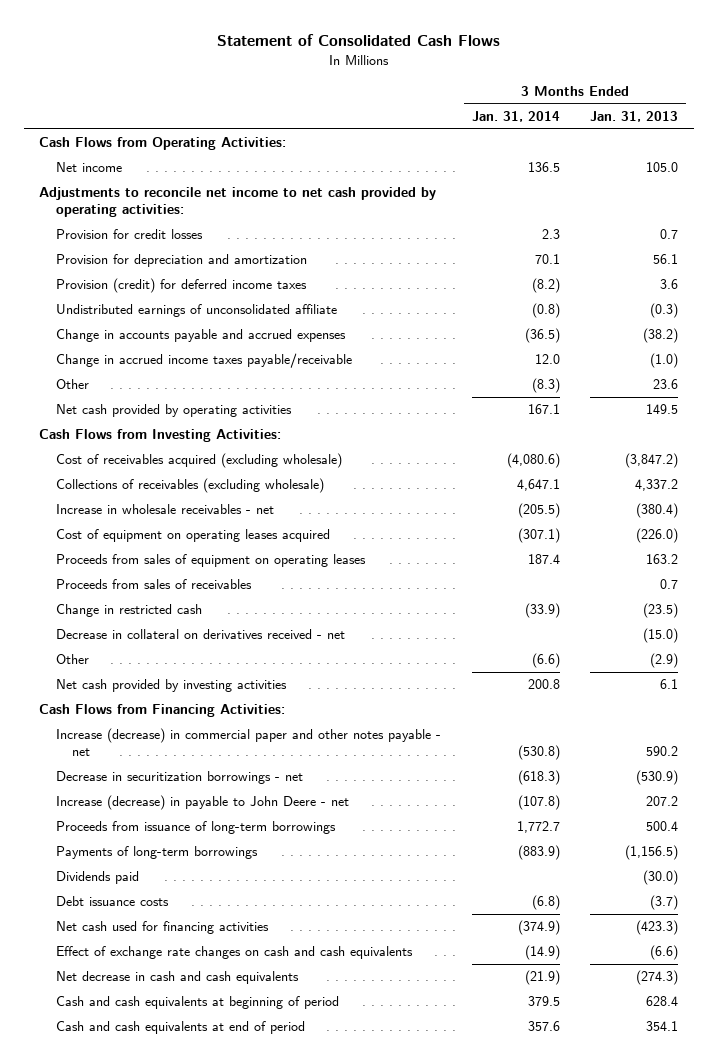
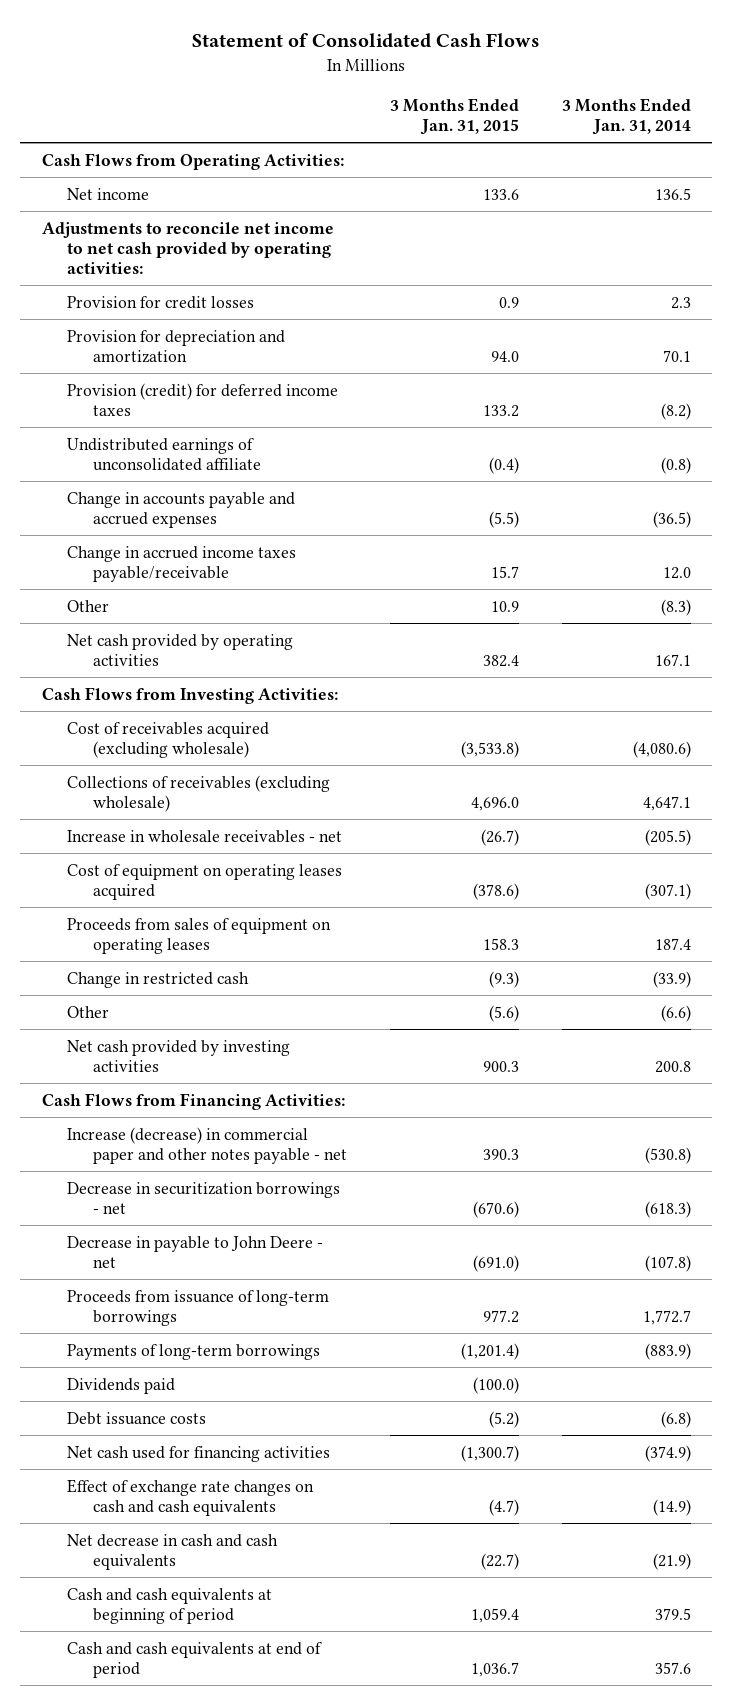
[590,111,679,123] Jan. 31, 2013 -> none
none -> [389,97,519,136] 3 Months Ended Jan. 31, 2015
[55,579,252,590] Proceeds from sales of receivables -> none
[55,629,345,640] Decrease in collateral on derivatives received - net -> none
[55,795,349,811] Increase (decrease) in payable to John Deere - net -> [67,1235,324,1268] Decrease in payable to John Deere - net

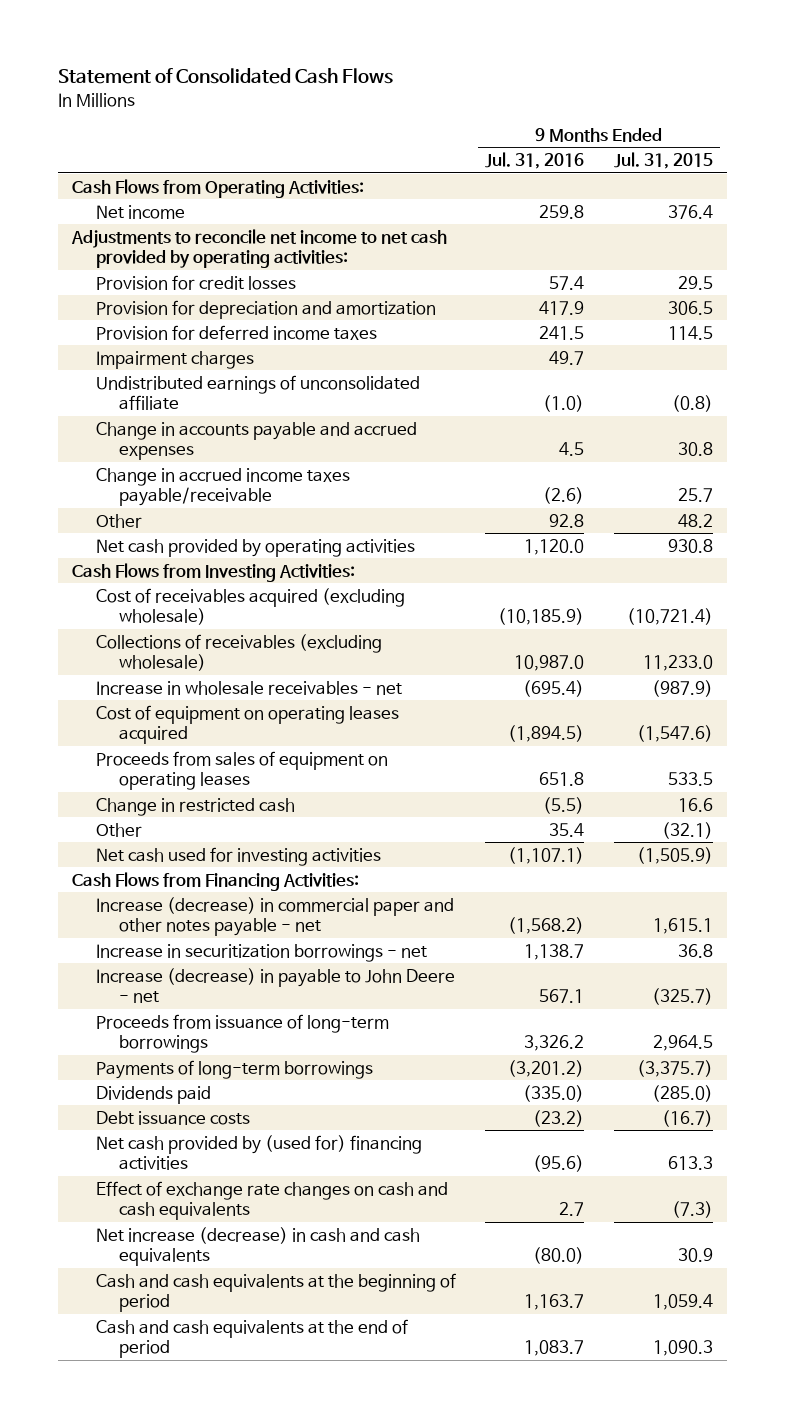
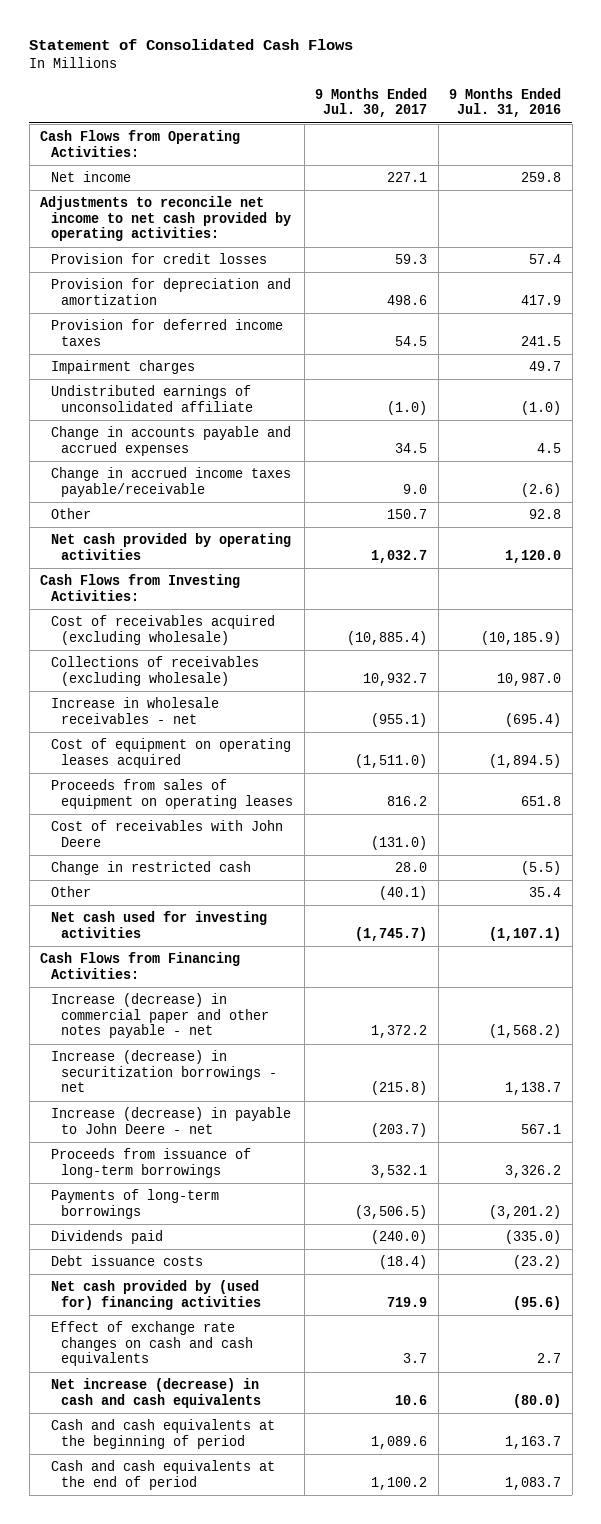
[613,152,713,170] Jul. 31, 2015 -> none
none -> [315,87,428,118] 9 Months Ended Jul. 30, 2017
none -> [50,820,283,847] Cost of receivables with John Deere
[95,943,427,962] Increase in securitization borrowings - net -> [50,1050,278,1093] Increase (decrease) in securitization borrowings - net

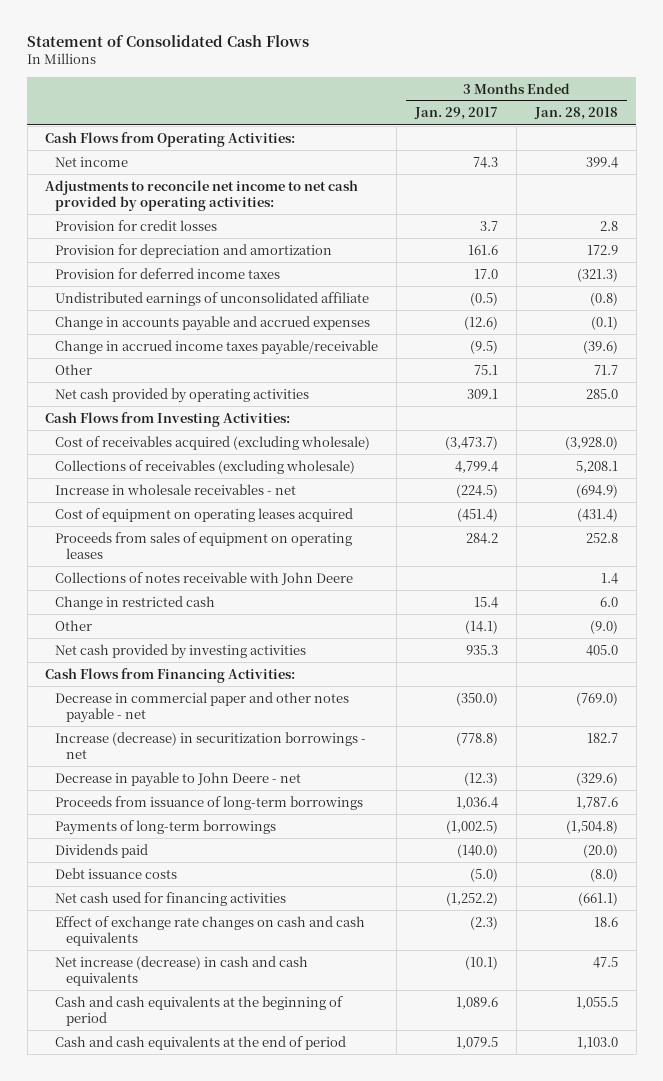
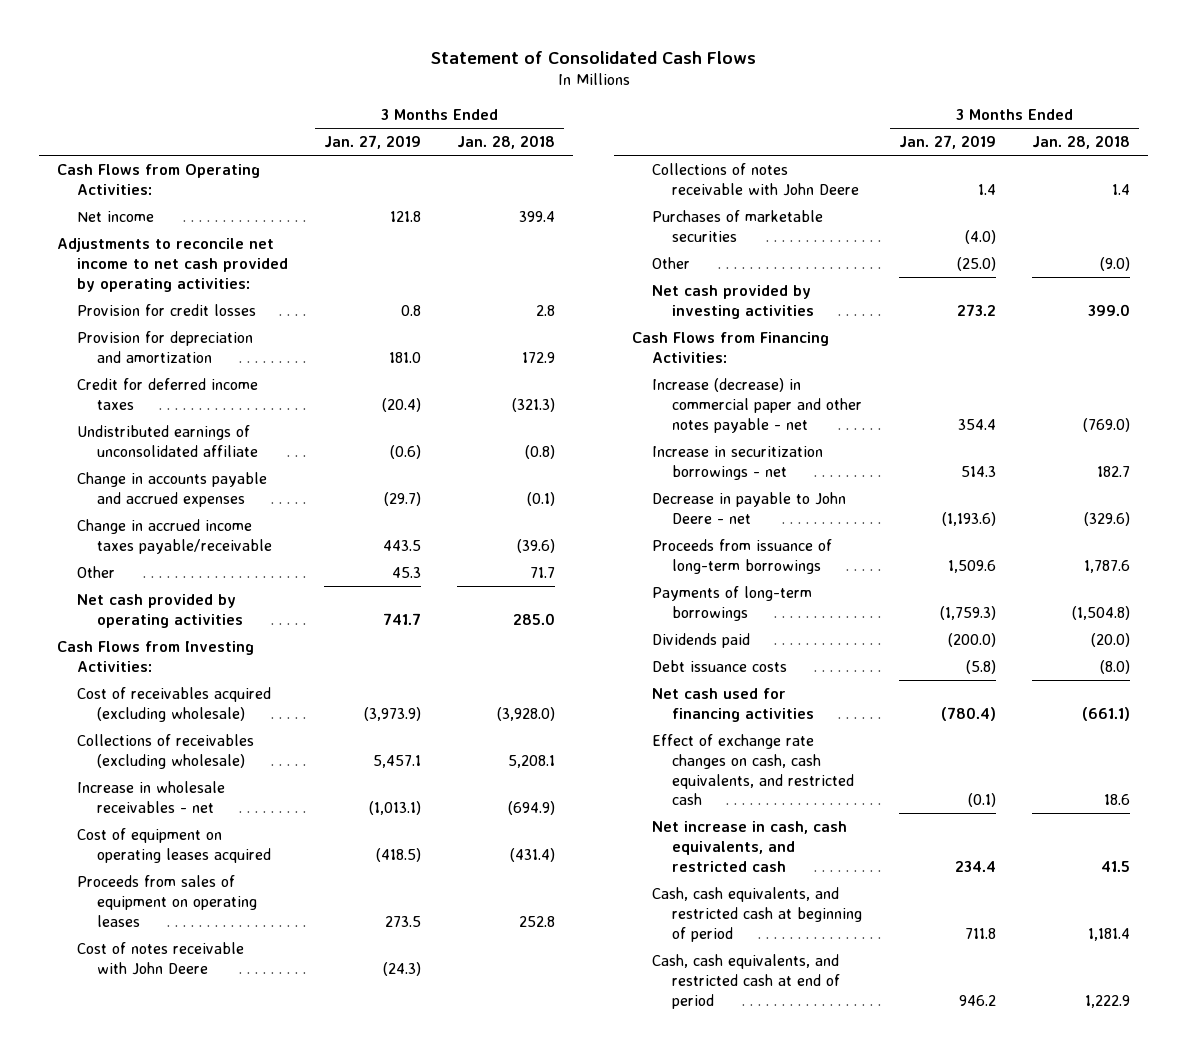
[414,107,499,121] Jan. 29, 2017 -> none
none -> [324,135,422,150] Jan. 27, 2019
[55,267,281,279] Provision for deferred income taxes -> [76,377,258,410] Credit for deferred income taxes
none -> [76,941,244,975] Cost of notes receivable with John Deere
[55,595,216,610] Change in restricted cash -> none
none -> [651,209,823,242] Purchases of marketable securities
[585,644,618,656] 405.0 -> [1088,303,1131,316] 399.0
[55,691,350,723] Decrease in commercial paper and other notes payable - net -> [651,377,863,433] Increase (decrease) in commercial paper and other notes payable - net
[55,731,367,759] Increase (decrease) in securitization borrowings - net -> [651,445,823,480] Increase in securitization borrowings - net
[55,915,366,946] Effect of exchange rate changes on cash and cash equivalents -> [651,733,855,806] Effect of exchange rate changes on cash, cash equivalents, and restricted cash
[55,955,309,986] Net increase (decrease) in cash and cash equivalents -> [651,820,847,872] Net increase in cash, cash equivalents, and restricted cash
[592,956,618,968] 47.5 -> [1101,860,1131,872] 41.5
[55,995,344,1026] Cash and cash equivalents at the beginning of period -> [651,886,863,942] Cash, cash equivalents, and restricted cash at beginning of period
[575,996,618,1009] 1,055.5 -> [1088,927,1131,941] 1,181.4
[55,1035,347,1050] Cash and cash equivalents at the end of period -> [651,953,841,1009] Cash, cash equivalents, and restricted cash at end of period
[576,1036,618,1049] 1,103.0 -> [1085,994,1131,1008] 1,222.9

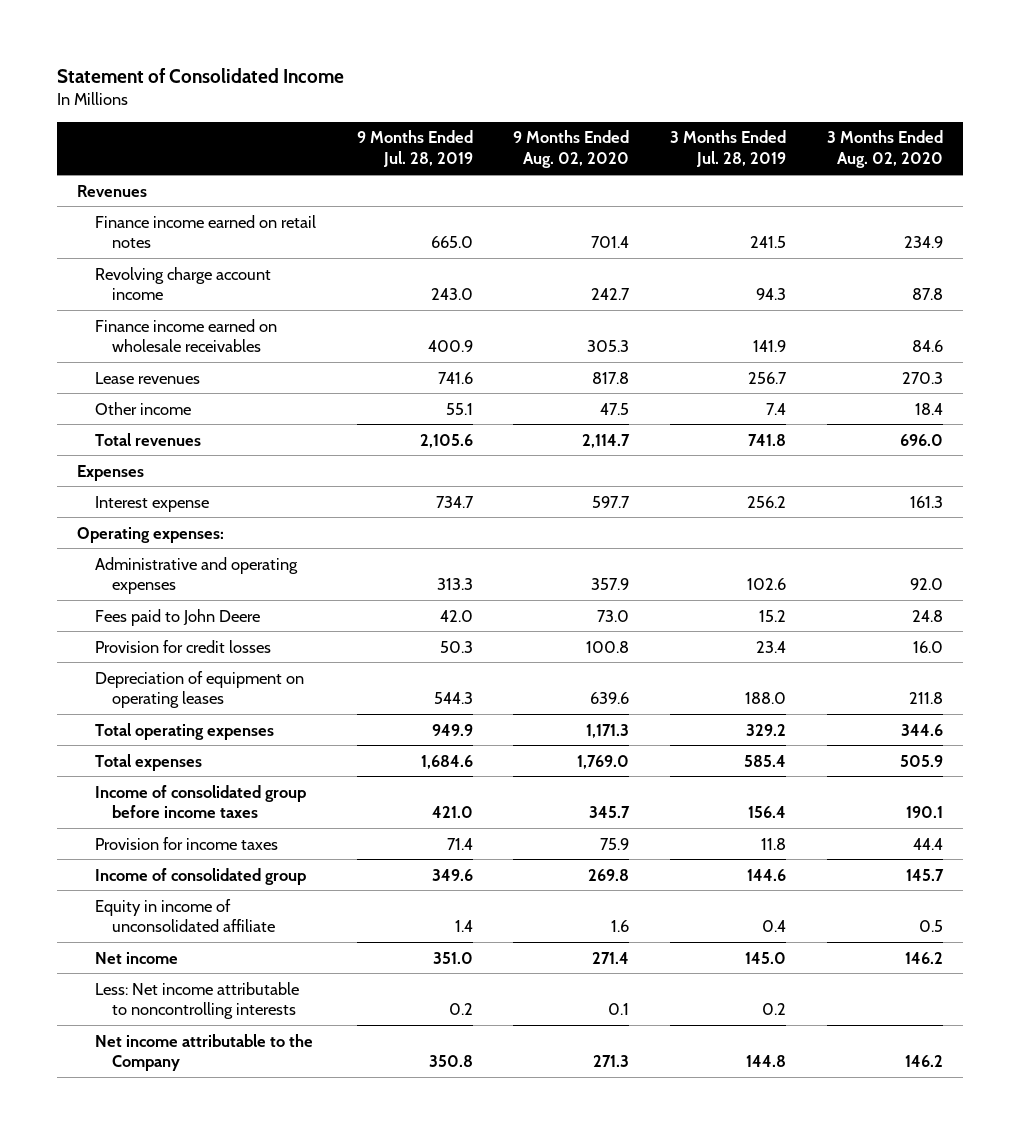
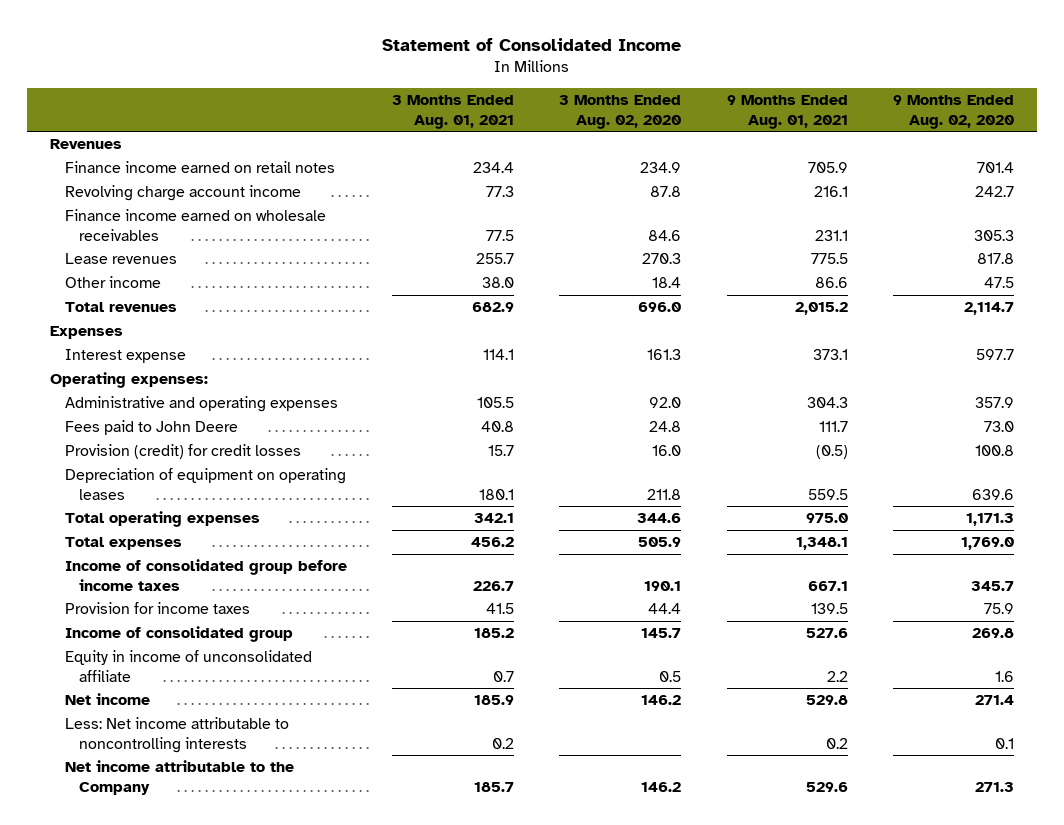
[356,130,473,168] 9 Months Ended Jul. 28, 2019 -> none
[670,130,787,168] 3 Months Ended Jul. 28, 2019 -> none
none -> [392,95,515,129] 3 Months Ended Aug. 01, 2021
none -> [726,95,848,129] 9 Months Ended Aug. 01, 2021
[94,639,271,653] Provision for credit losses -> [64,444,301,460] Provision (credit) for credit losses

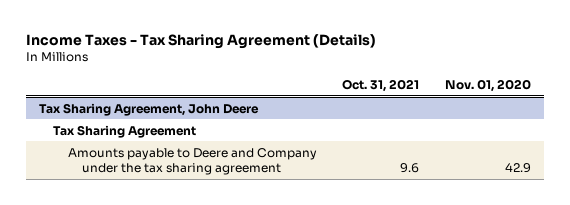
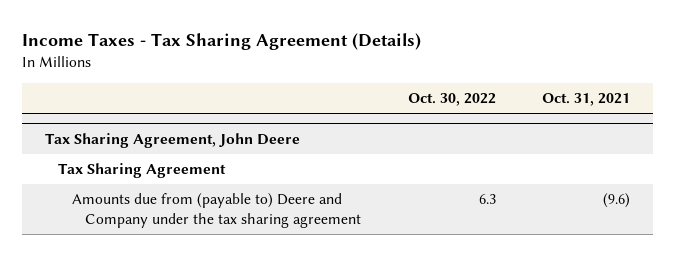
[445,78,532,92] Nov. 01, 2020 -> none
none -> [407,93,496,107] Oct. 30, 2022
[67,147,317,175] Amounts payable to Deere and Company under the tax sharing agreement -> [71,193,362,229] Amounts due from (payable to) Deere and Company under the tax sharing agreement
[400,162,420,173] 9.6 -> [603,193,631,209] (9.6)

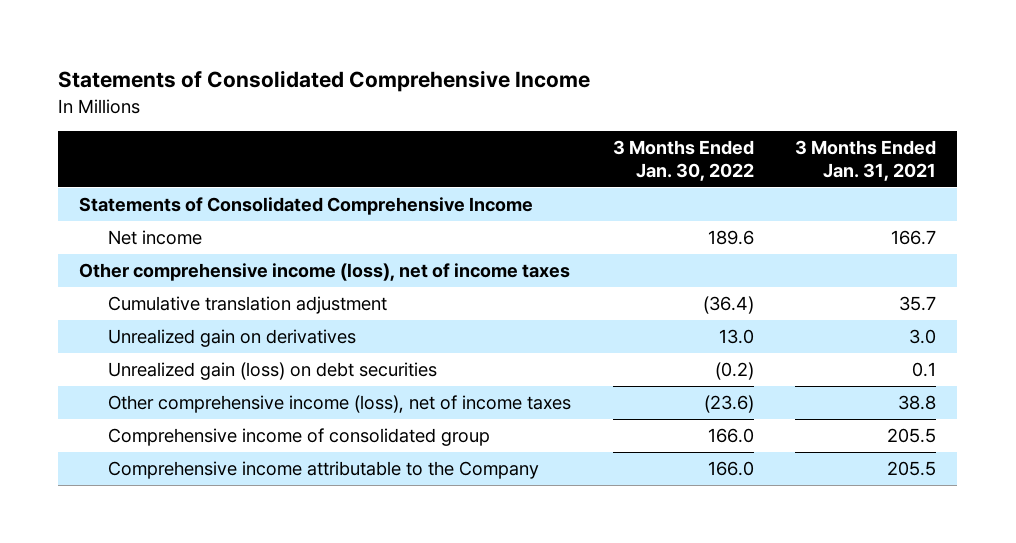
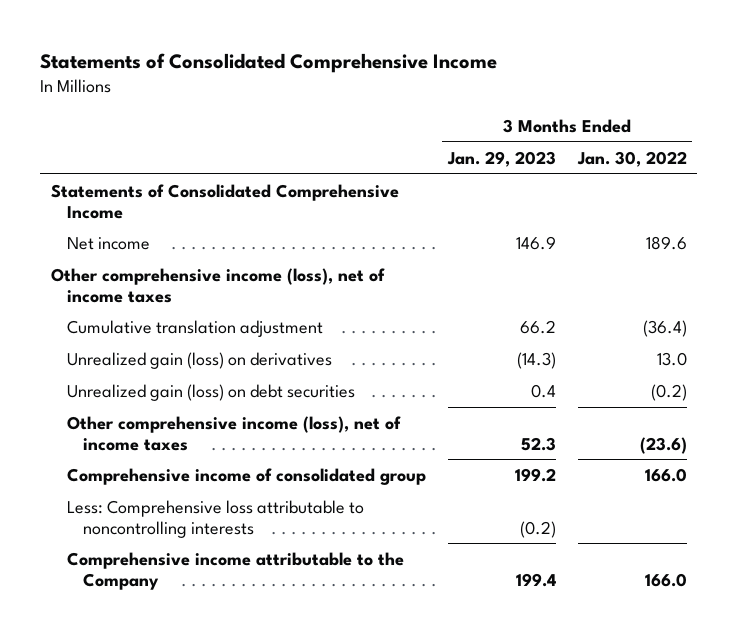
[795,140,937,181] 3 Months Ended Jan. 31, 2021 -> none
none -> [446,150,556,167] Jan. 29, 2023
[107,328,356,347] Unrealized gain on derivatives -> [67,351,333,369] Unrealized gain (loss) on derivatives
none -> [67,499,365,538] Less: Comprehensive loss attributable to noncontrolling interests

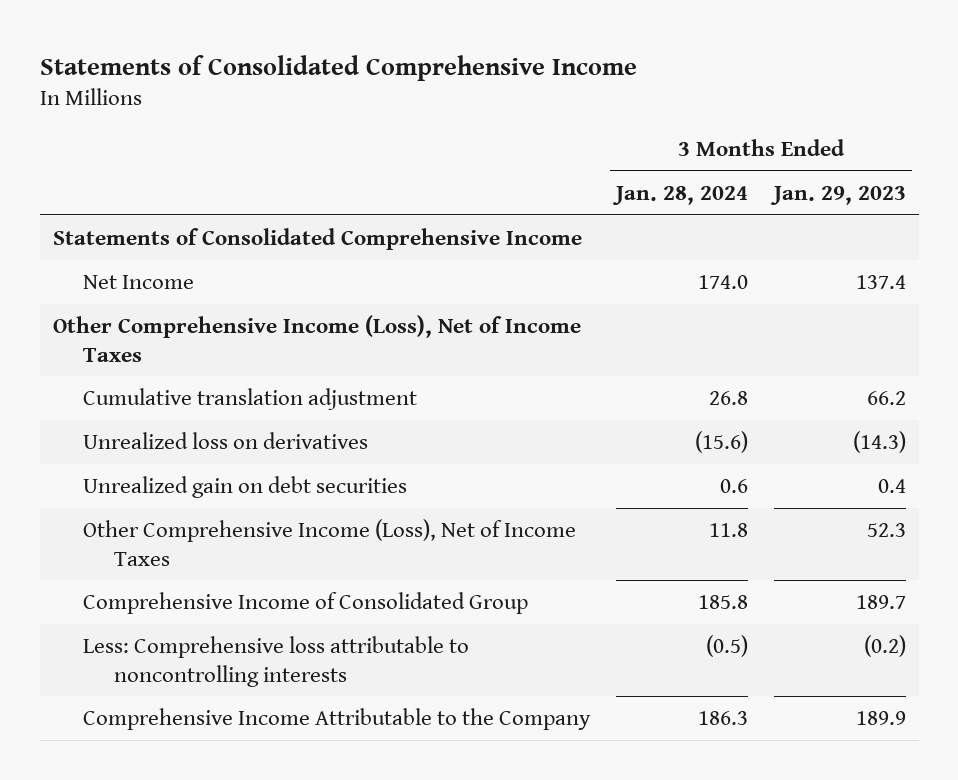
[576,150,687,167] Jan. 30, 2022 -> none
none -> [611,185,748,205] Jan. 28, 2024
[67,236,151,250] Net income -> [83,274,195,289] Net Income
[515,235,556,250] 146.9 -> [855,274,906,289] 137.4
[50,267,385,303] Other comprehensive income (loss), net of income taxes -> [52,314,581,362] Other Comprehensive Income (Loss), Net of Income Taxes
[67,351,333,369] Unrealized gain (loss) on derivatives -> [83,431,369,449] Unrealized loss on derivatives
[67,383,356,401] Unrealized gain (loss) on debt securities -> [83,475,408,498] Unrealized gain on debt securities
[67,415,402,451] Other comprehensive income (loss), net of income taxes -> [83,518,577,566] Other Comprehensive Income (Loss), Net of Income Taxes
[67,467,427,485] Comprehensive income of consolidated group -> [83,591,529,614] Comprehensive Income of Consolidated Group
[514,467,556,482] 199.2 -> [855,594,906,609] 189.7
[67,551,405,590] Comprehensive income attributable to the Company -> [83,707,592,730] Comprehensive Income Attributable to the Company
[515,572,556,587] 199.4 -> [855,710,906,725] 189.9

